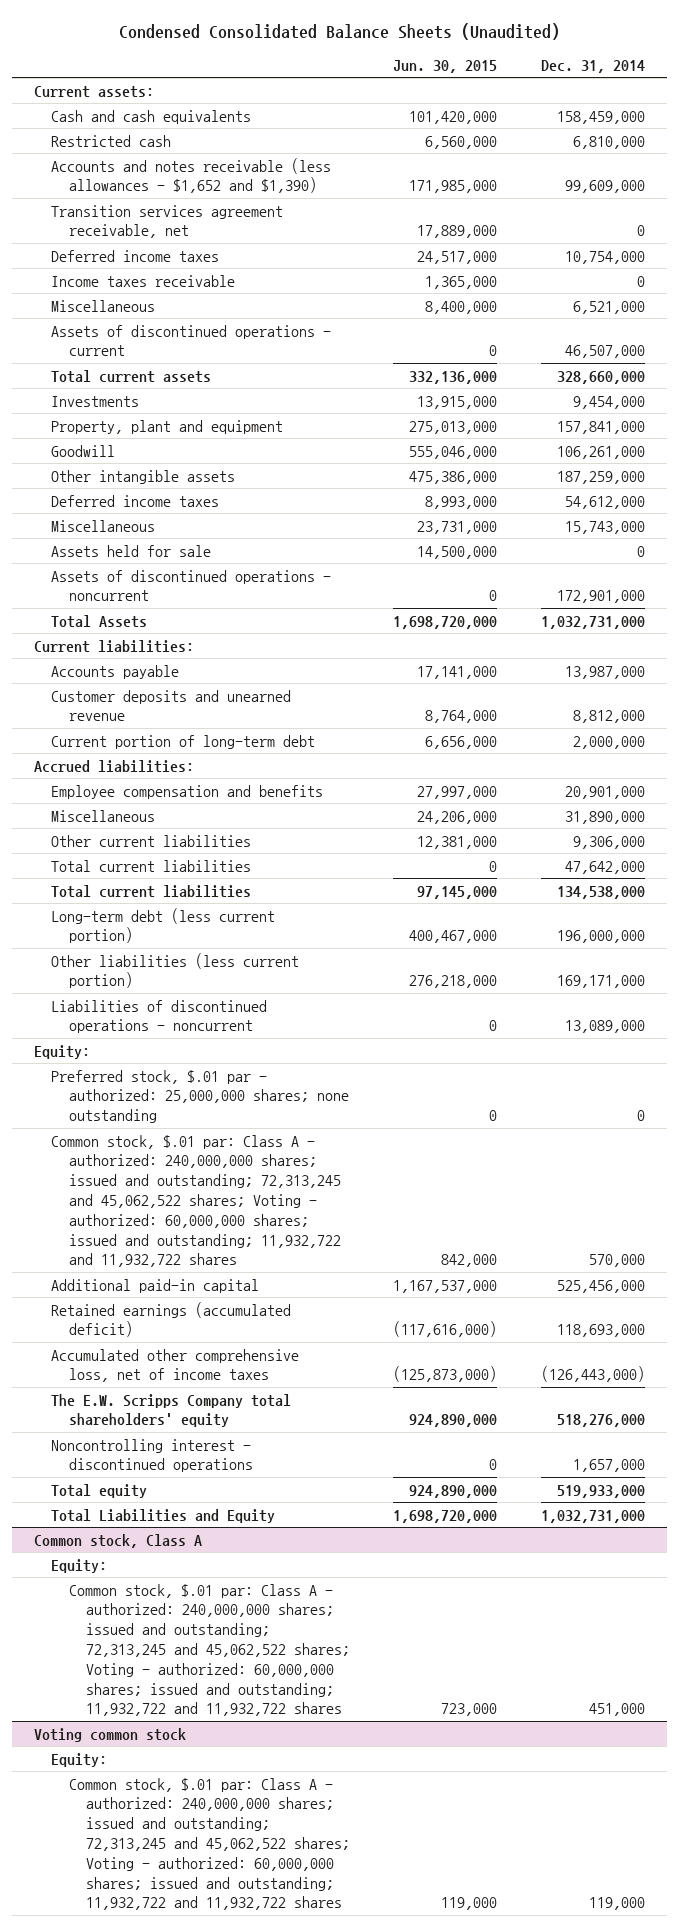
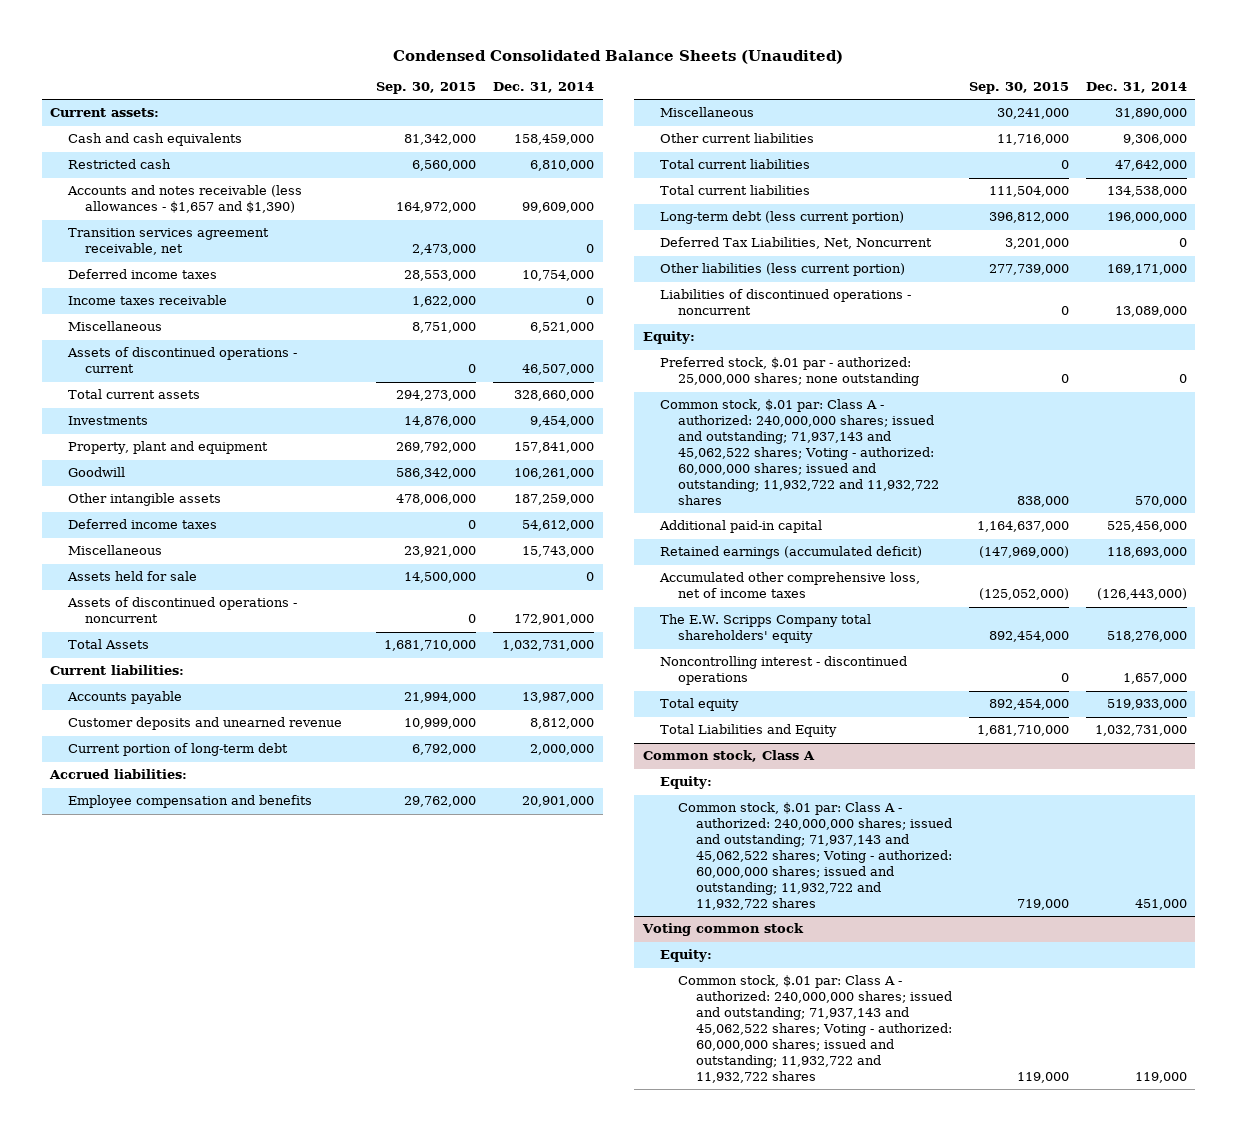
[393,59,498,73] Jun. 30, 2015 -> none
none -> [376,82,477,95] Sep. 30, 2015
[51,157,332,194] Accounts and notes receivable (less allowances - $1,652 and $1,390) -> [66,185,302,214] Accounts and notes receivable (less allowances - $1,657 and $1,390)
none -> [660,237,933,250] Deferred Tax Liabilities, Net, Noncurrent
[51,1134,341,1268] Common stock, $.01 par: Class A - authorized: 240,000,000 shares; issued and outstanding; 72,313,245 and 45,062,522 shares; Voting - authorized: 60,000,000 shares; issued and outstanding; 11,932,722 and 11,932,722 shares -> [660,399,939,506] Common stock, $.01 par: Class A - authorized: 240,000,000 shares; issued and outstanding; 71,937,143 and 45,062,522 shares; Voting - authorized: 60,000,000 shares; issued and outstanding; 11,932,722 and 11,932,722 shares
[68,1583,350,1717] Common stock, $.01 par: Class A - authorized: 240,000,000 shares; issued and outstanding; 72,313,245 and 45,062,522 shares; Voting - authorized: 60,000,000 shares; issued and outstanding; 11,932,722 and 11,932,722 shares -> [677,802,952,911] Common stock, $.01 par: Class A - authorized: 240,000,000 shares; issued and outstanding; 71,937,143 and 45,062,522 shares; Voting - authorized: 60,000,000 shares; issued and outstanding; 11,932,722 and 11,932,722 shares
[68,1777,350,1911] Common stock, $.01 par: Class A - authorized: 240,000,000 shares; issued and outstanding; 72,313,245 and 45,062,522 shares; Voting - authorized: 60,000,000 shares; issued and outstanding; 11,932,722 and 11,932,722 shares -> [677,975,952,1084] Common stock, $.01 par: Class A - authorized: 240,000,000 shares; issued and outstanding; 71,937,143 and 45,062,522 shares; Voting - authorized: 60,000,000 shares; issued and outstanding; 11,932,722 and 11,932,722 shares

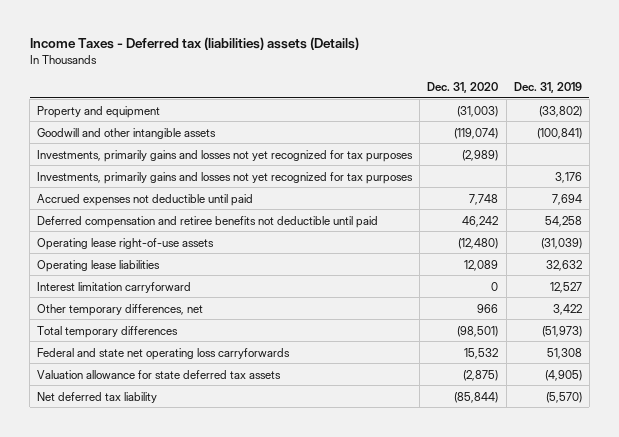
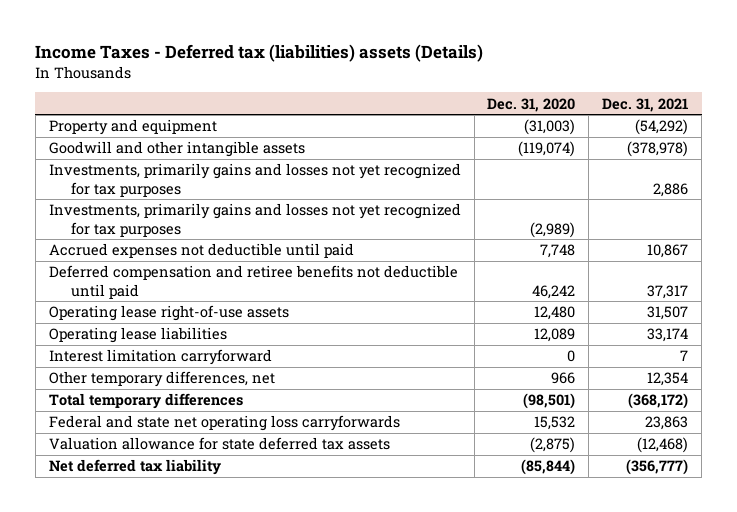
[513,81,582,93] Dec. 31, 2019 -> none
none -> [602,97,689,112] Dec. 31, 2021
[37,149,414,162] Investments, primarily gains and losses not yet recognized for tax purposes -> [48,203,461,237] Investments, primarily gains and losses not yet recognized for tax purposes
[458,237,499,249] (12,480) -> [534,306,576,321] 12,480

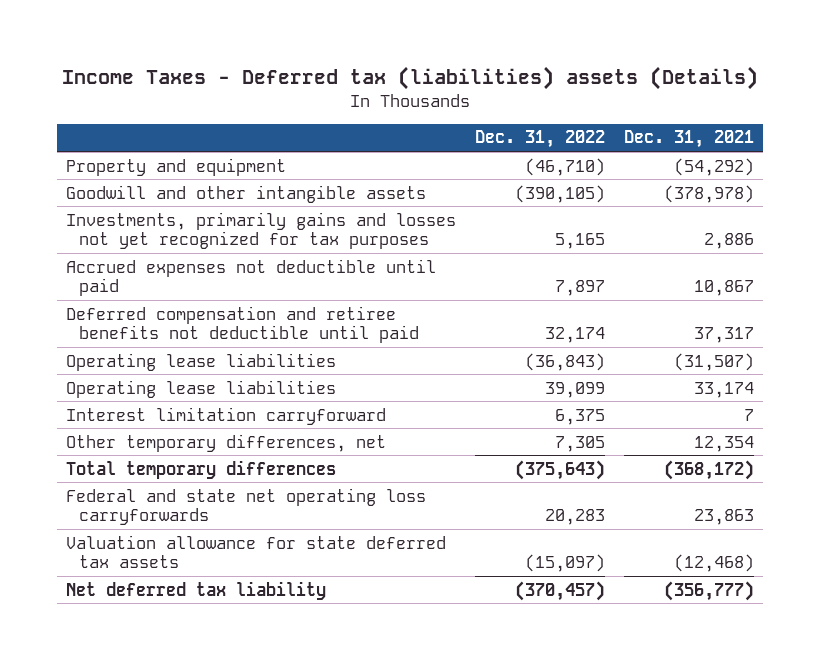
[487,97,576,112] Dec. 31, 2020 -> none
none -> [475,130,606,149] Dec. 31, 2022
[48,203,461,237] Investments, primarily gains and losses not yet recognized for tax purposes -> none
[48,305,289,322] Operating lease right-of-use assets -> [66,352,337,371] Operating lease liabilities
[647,306,689,321] 31,507 -> [674,352,755,371] (31,507)

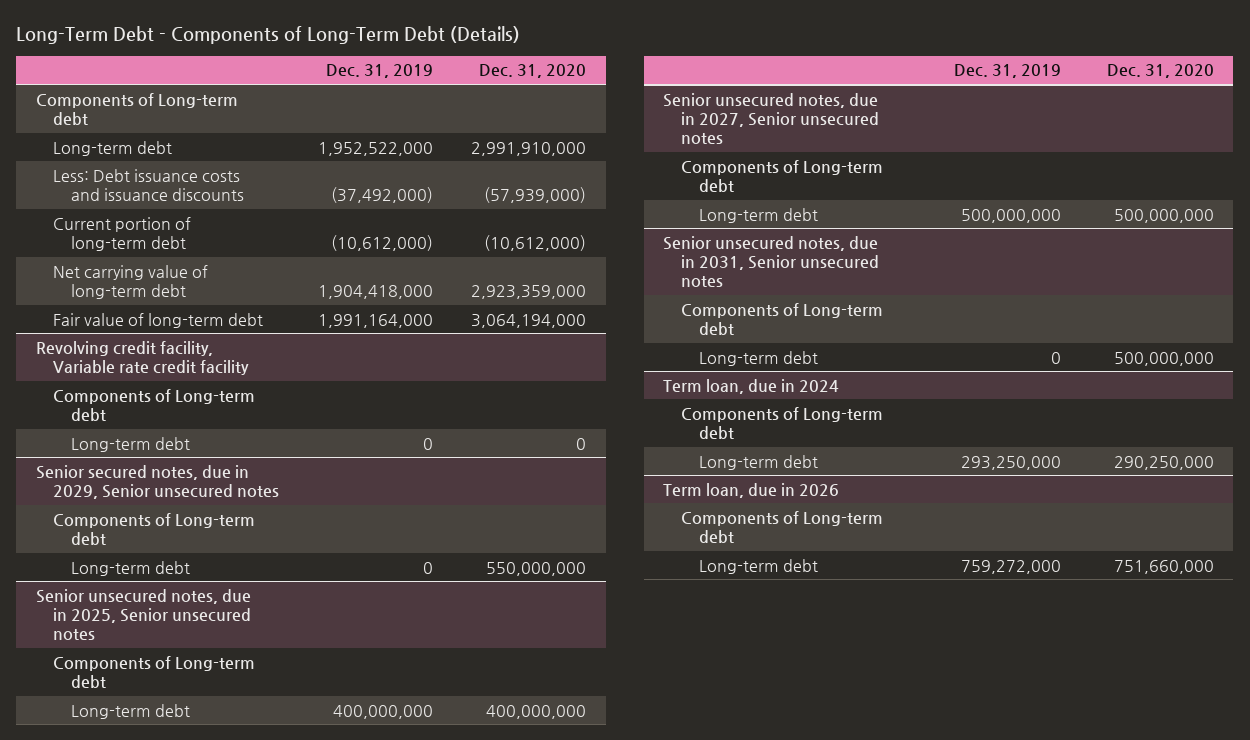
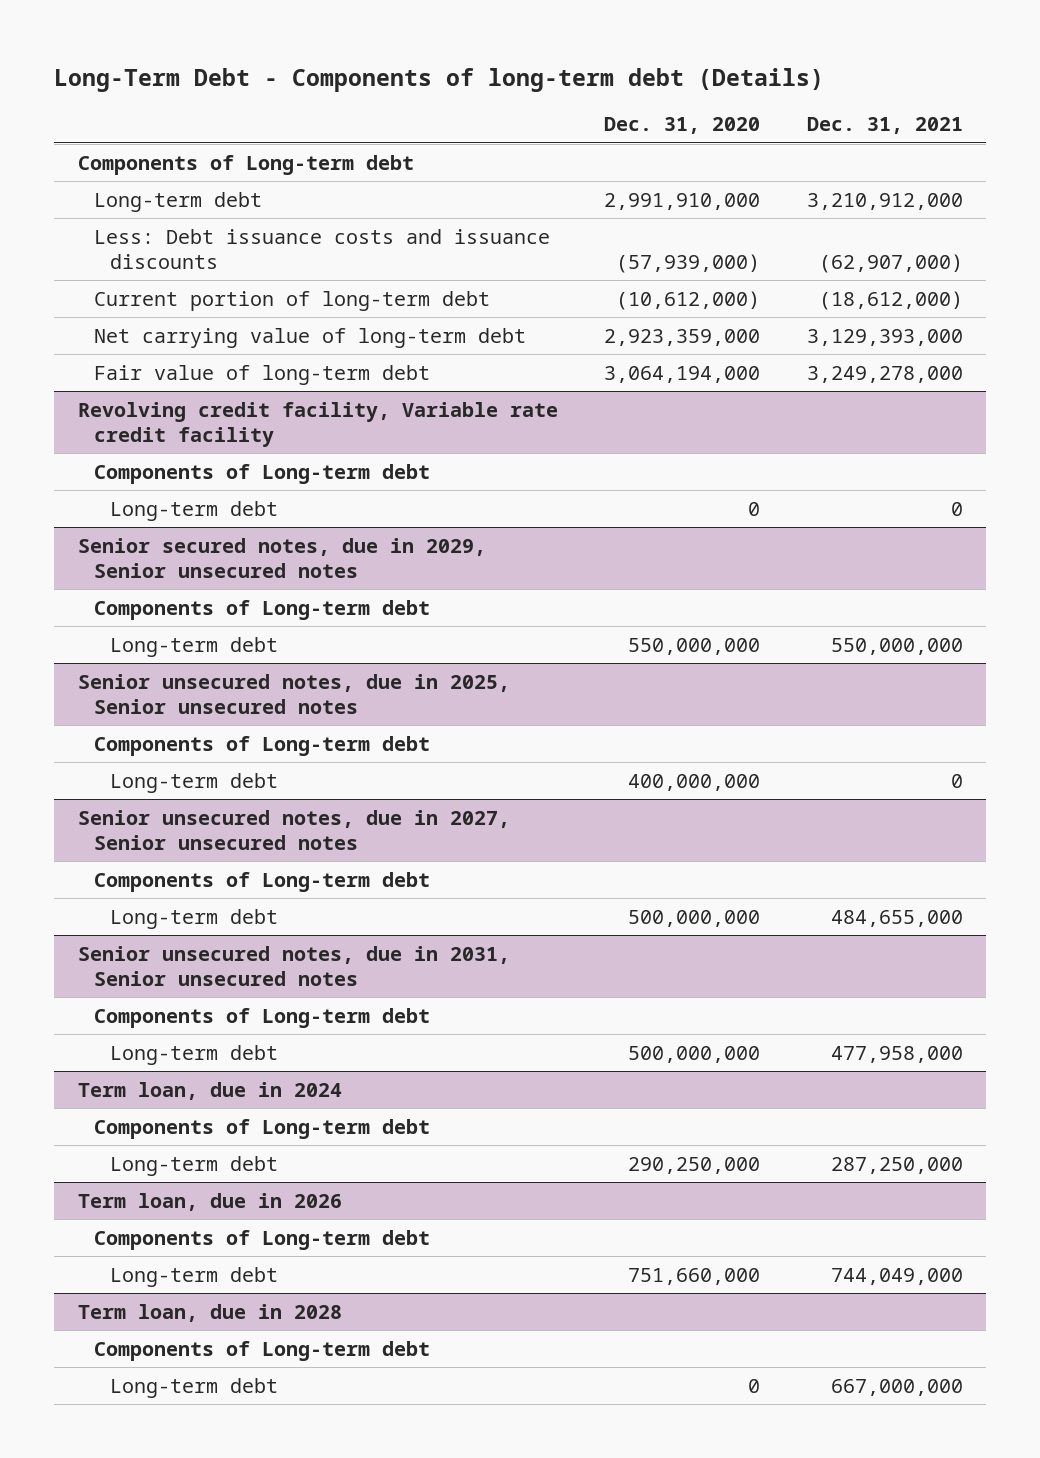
[16,26,521,45] Long-Term Debt - Components of Long-Term Debt (Details) -> [54,67,825,92] Long-Term Debt - Components of long-term debt (Details)
[325,64,433,79] Dec. 31, 2019 -> none
none -> [806,117,963,135] Dec. 31, 2021
none -> [77,1303,342,1322] Term loan, due in 2028
none -> [94,1340,431,1361] Components of Long-term debt
none -> [110,1377,279,1398] Long-term debt

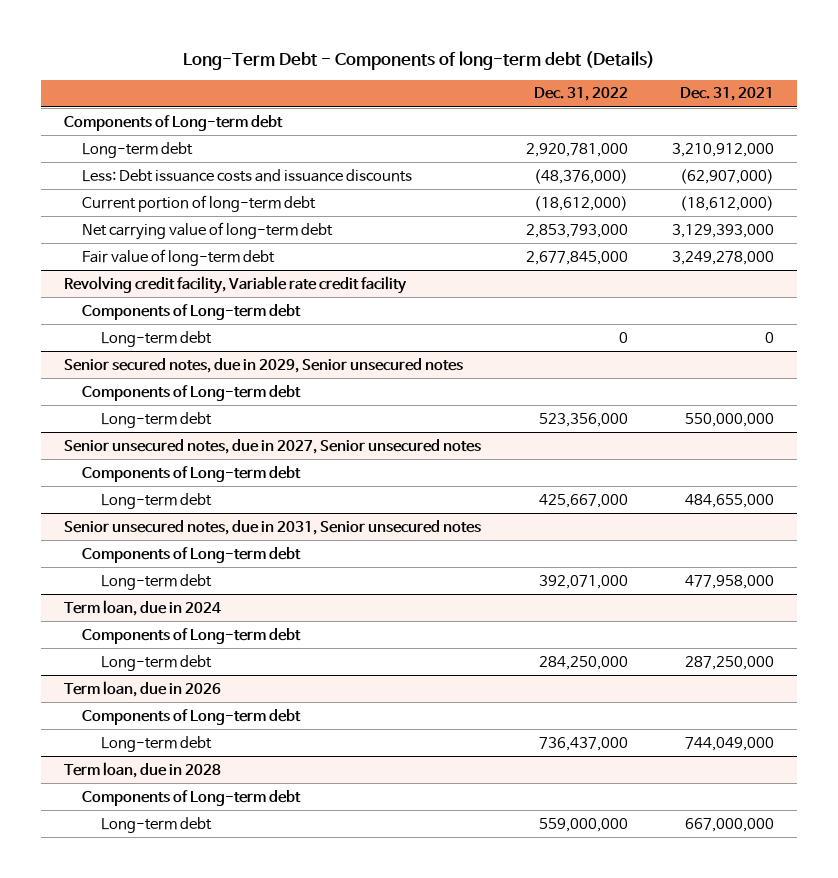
[604,117,761,135] Dec. 31, 2020 -> none
none -> [533,87,628,102] Dec. 31, 2022
[77,673,510,714] Senior unsecured notes, due in 2025, Senior unsecured notes -> none
[94,735,431,756] Components of Long-term debt -> none
[110,772,279,793] Long-term debt -> none

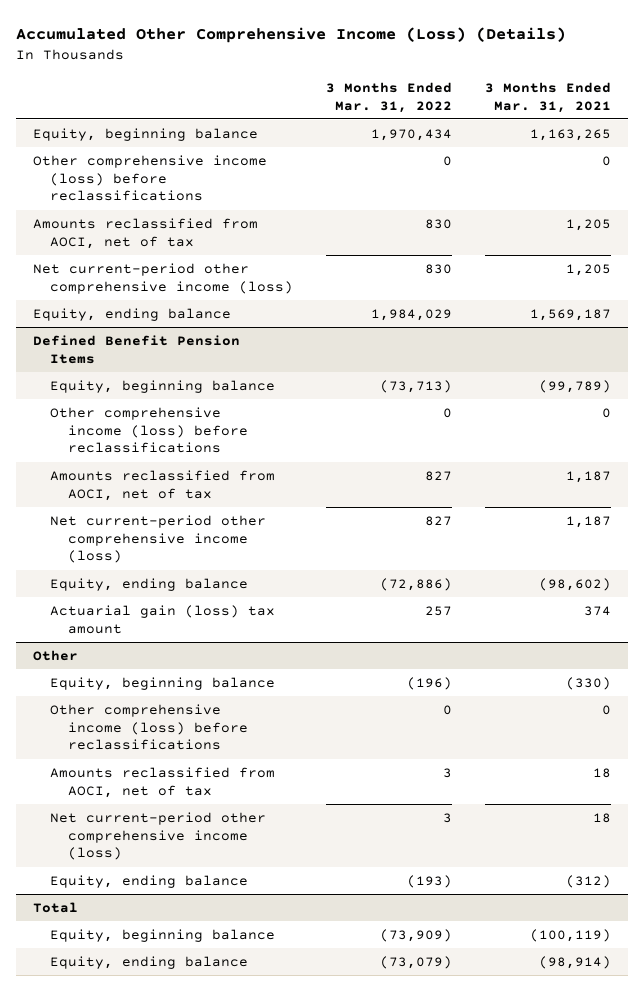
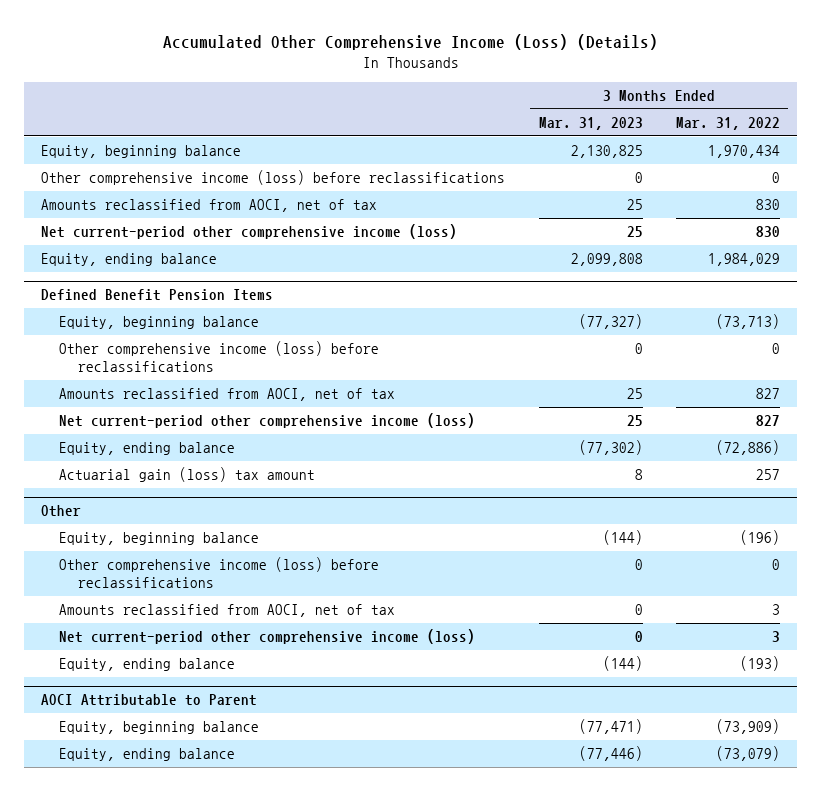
[485,81,612,113] 3 Months Ended Mar. 31, 2021 -> none
none -> [538,117,643,131] Mar. 31, 2023
[32,902,78,914] Total -> [41,694,258,707] AOCI Attributable to Parent

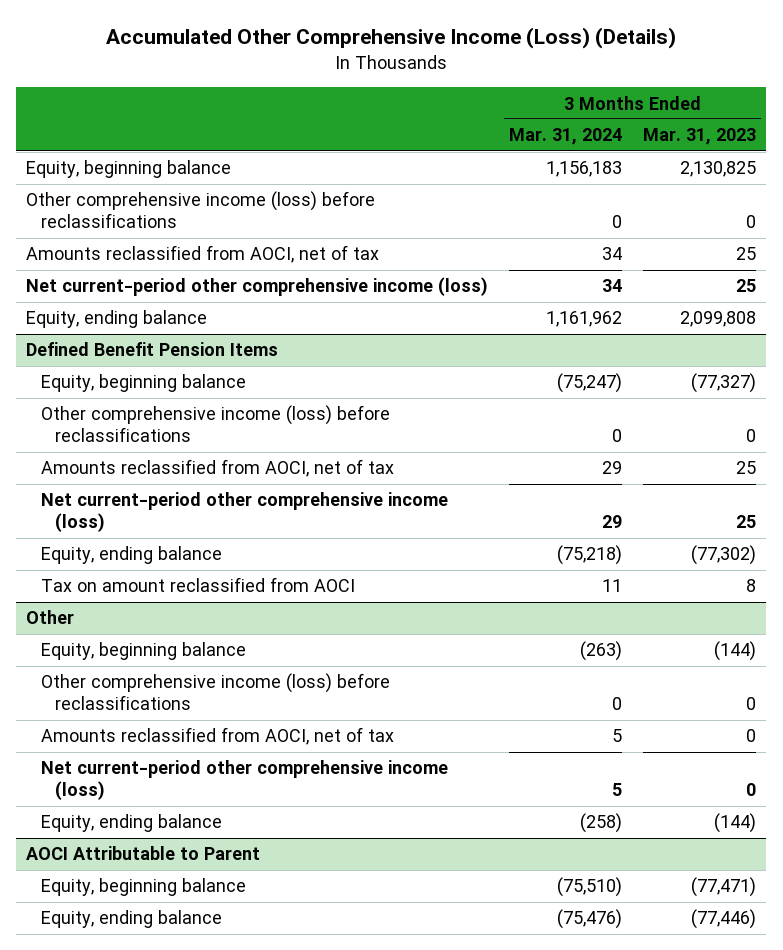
[675,117,780,131] Mar. 31, 2022 -> none
none -> [509,128,623,146] Mar. 31, 2024
[59,467,316,483] Actuarial gain (loss) tax amount -> [40,577,355,593] Tax on amount reclassified from AOCI

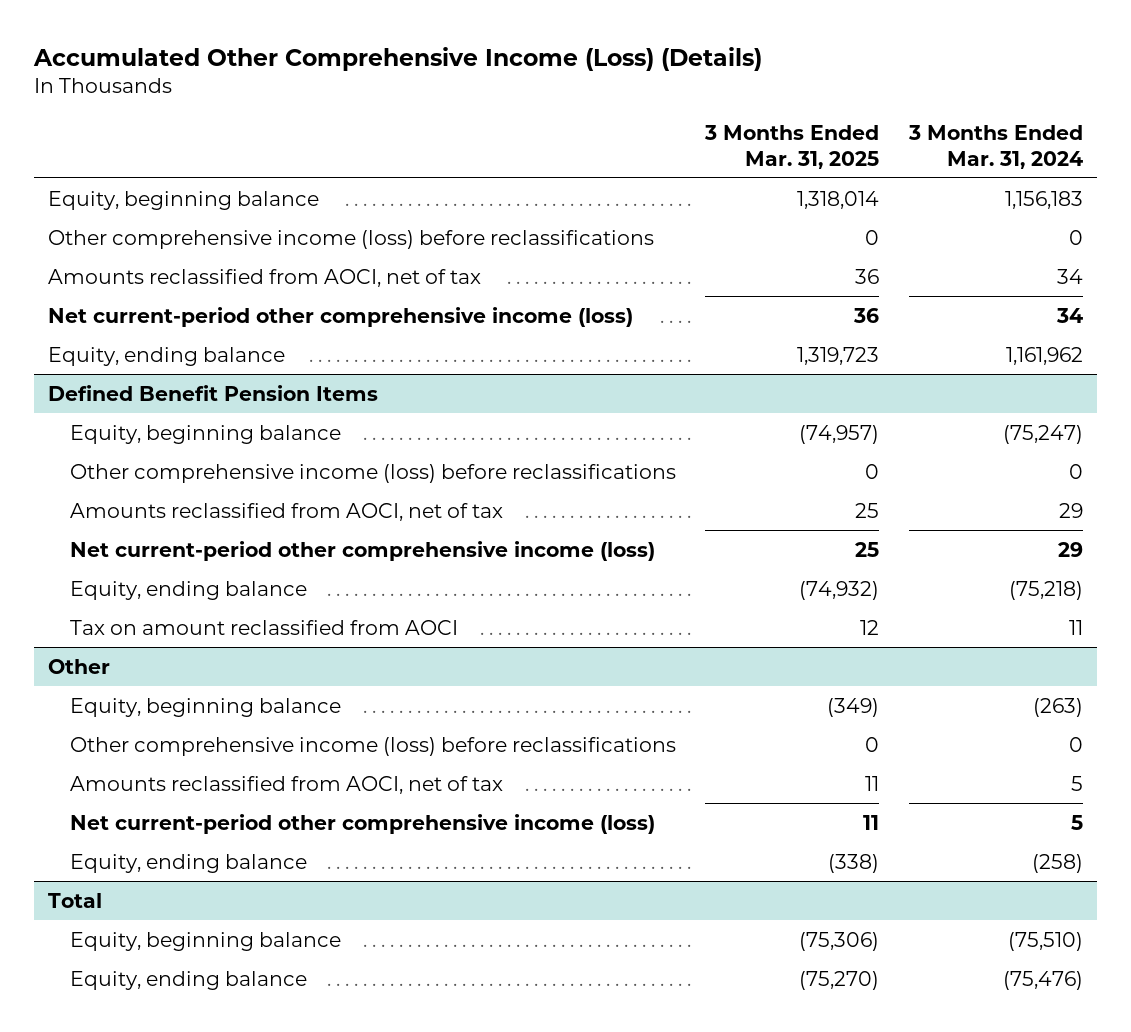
[643,128,757,146] Mar. 31, 2023 -> none
none -> [704,125,880,169] 3 Months Ended Mar. 31, 2025
[26,846,261,861] AOCI Attributable to Parent -> [48,892,103,908] Total

